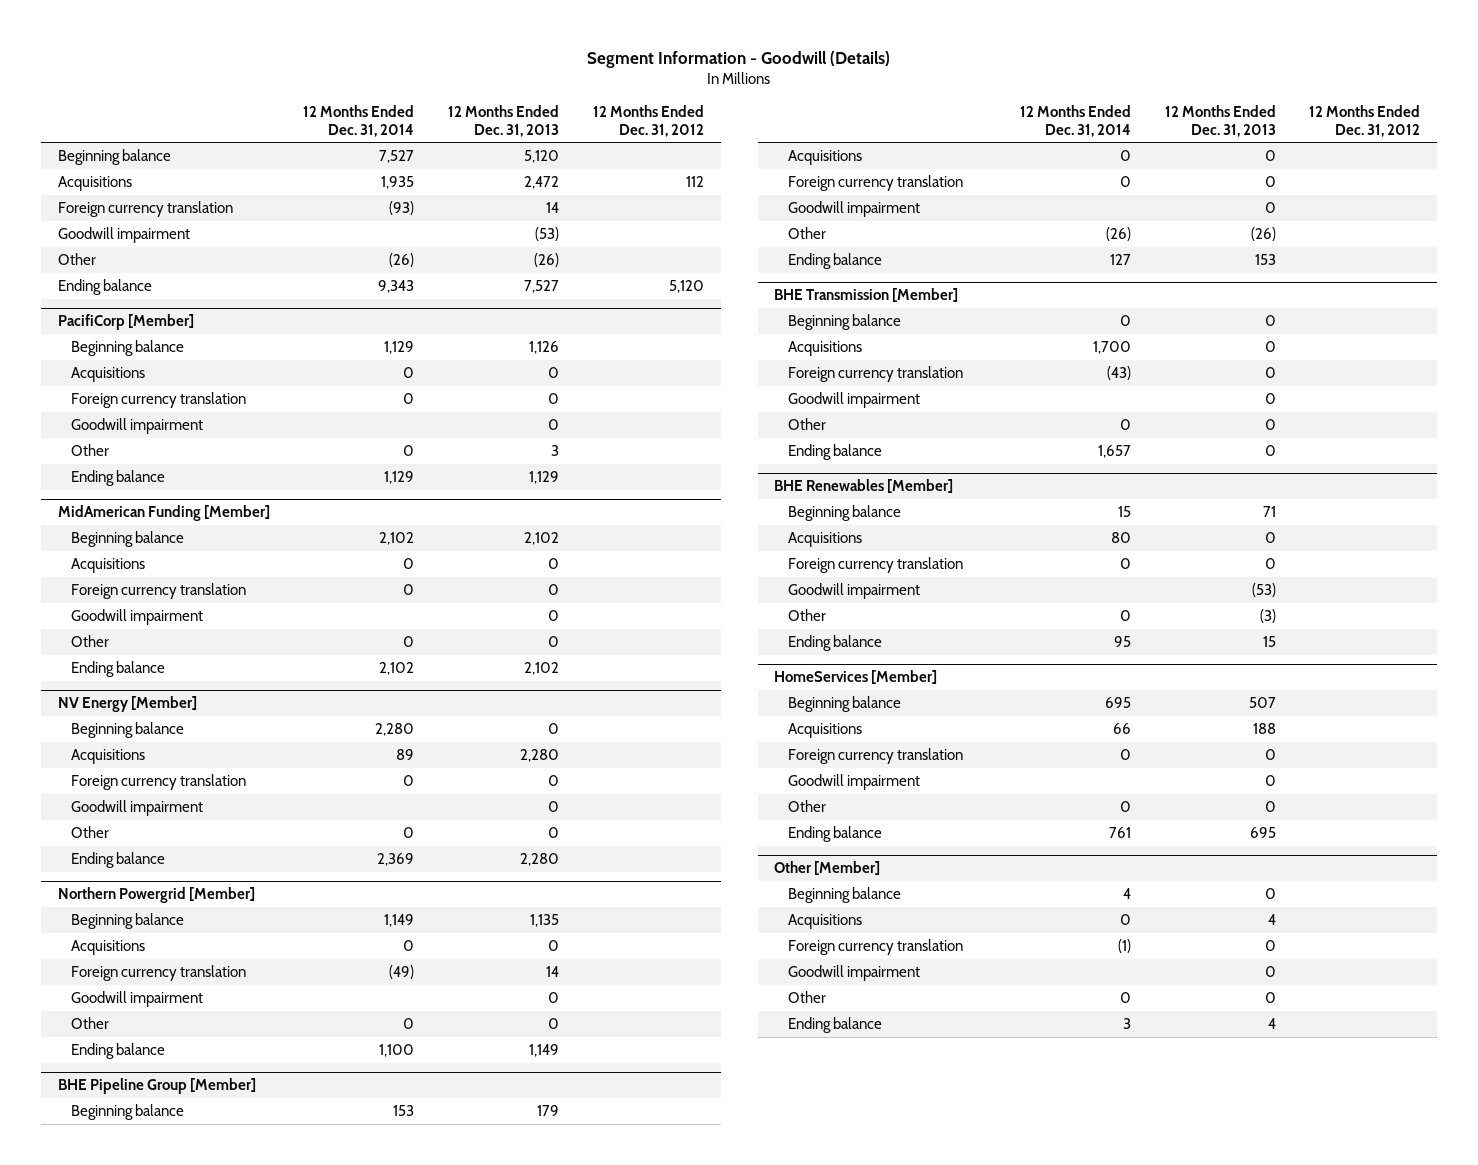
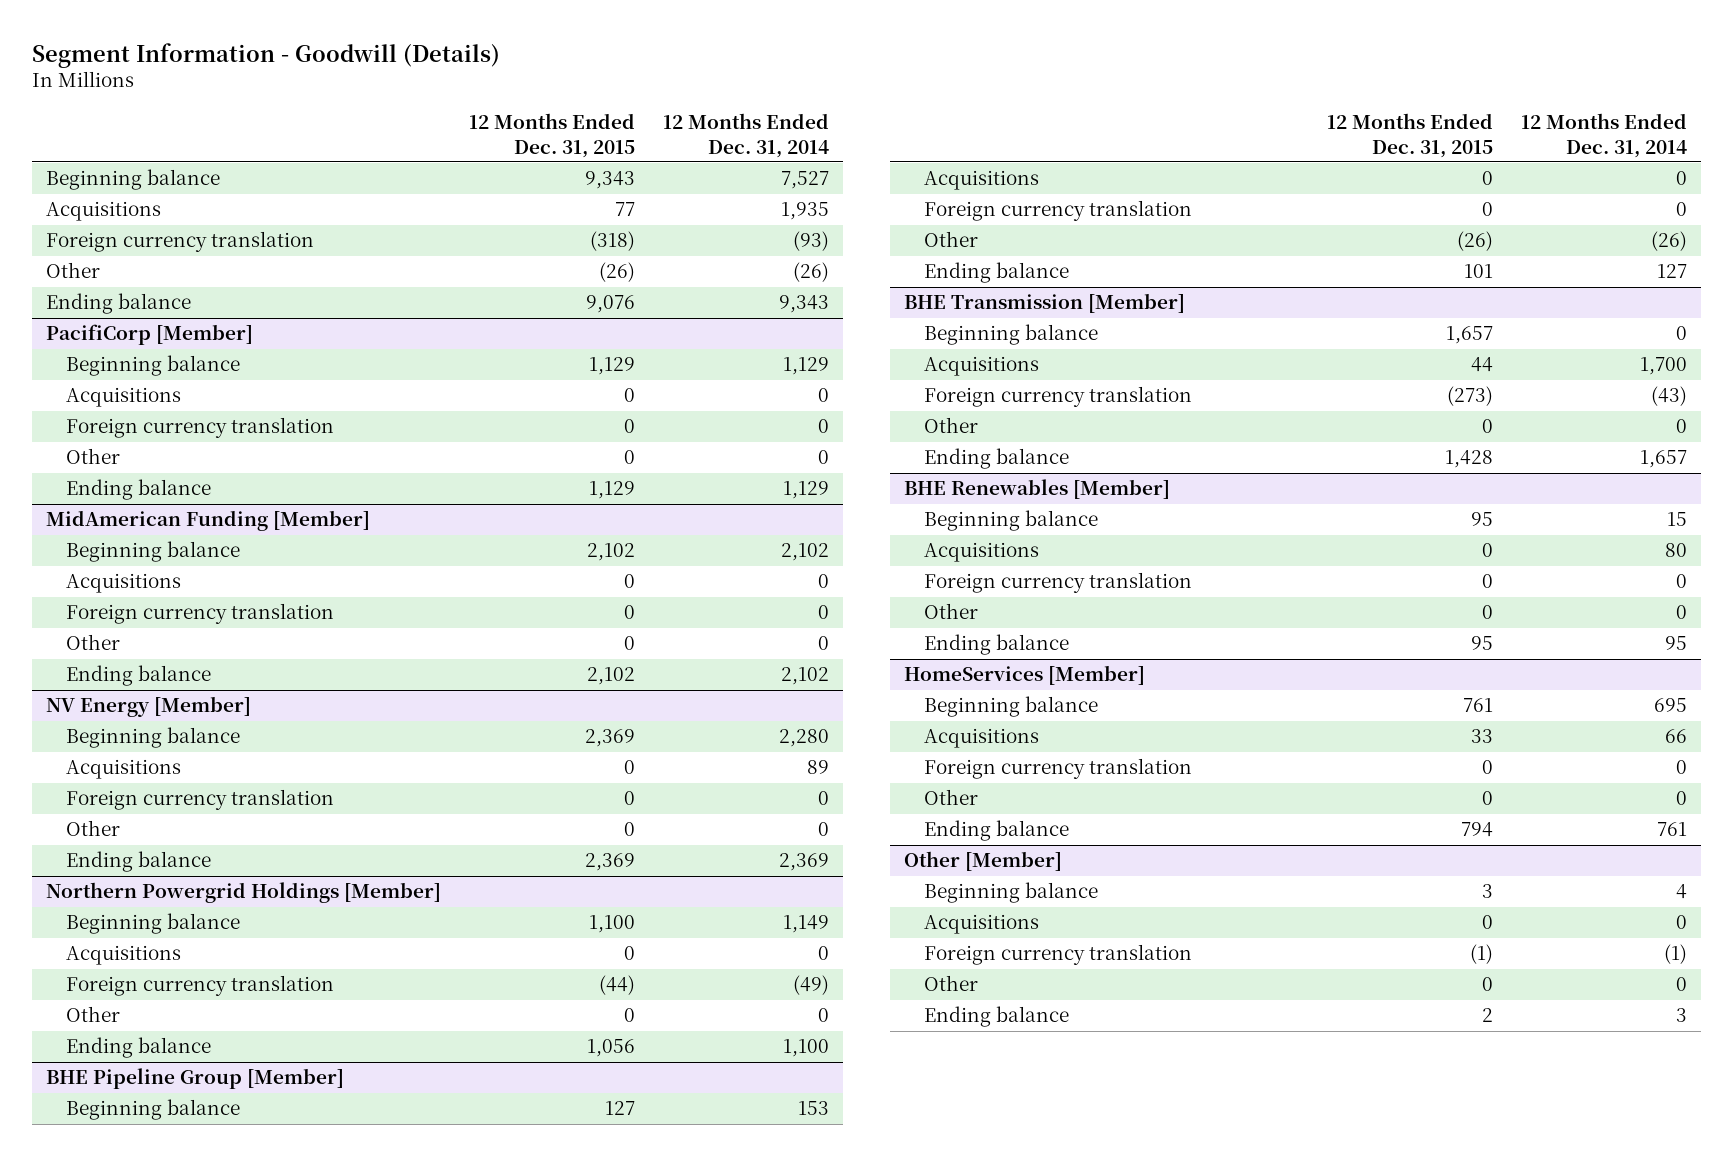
[448,104,560,137] 12 Months Ended Dec. 31, 2013 -> none
[592,104,704,137] 12 Months Ended Dec. 31, 2012 -> none
none -> [468,112,635,158] 12 Months Ended Dec. 31, 2015
[57,226,190,243] Goodwill impairment -> none
[71,417,204,434] Goodwill impairment -> none
[71,608,204,625] Goodwill impairment -> none
[71,799,204,816] Goodwill impairment -> none
[57,887,255,904] Northern Powergrid [Member] -> [45,882,441,904] Northern Powergrid Holdings [Member]
[71,990,204,1007] Goodwill impairment -> none
[787,200,920,217] Goodwill impairment -> none
[787,391,920,408] Goodwill impairment -> none
[787,582,920,599] Goodwill impairment -> none
[787,773,920,790] Goodwill impairment -> none
[787,964,920,981] Goodwill impairment -> none

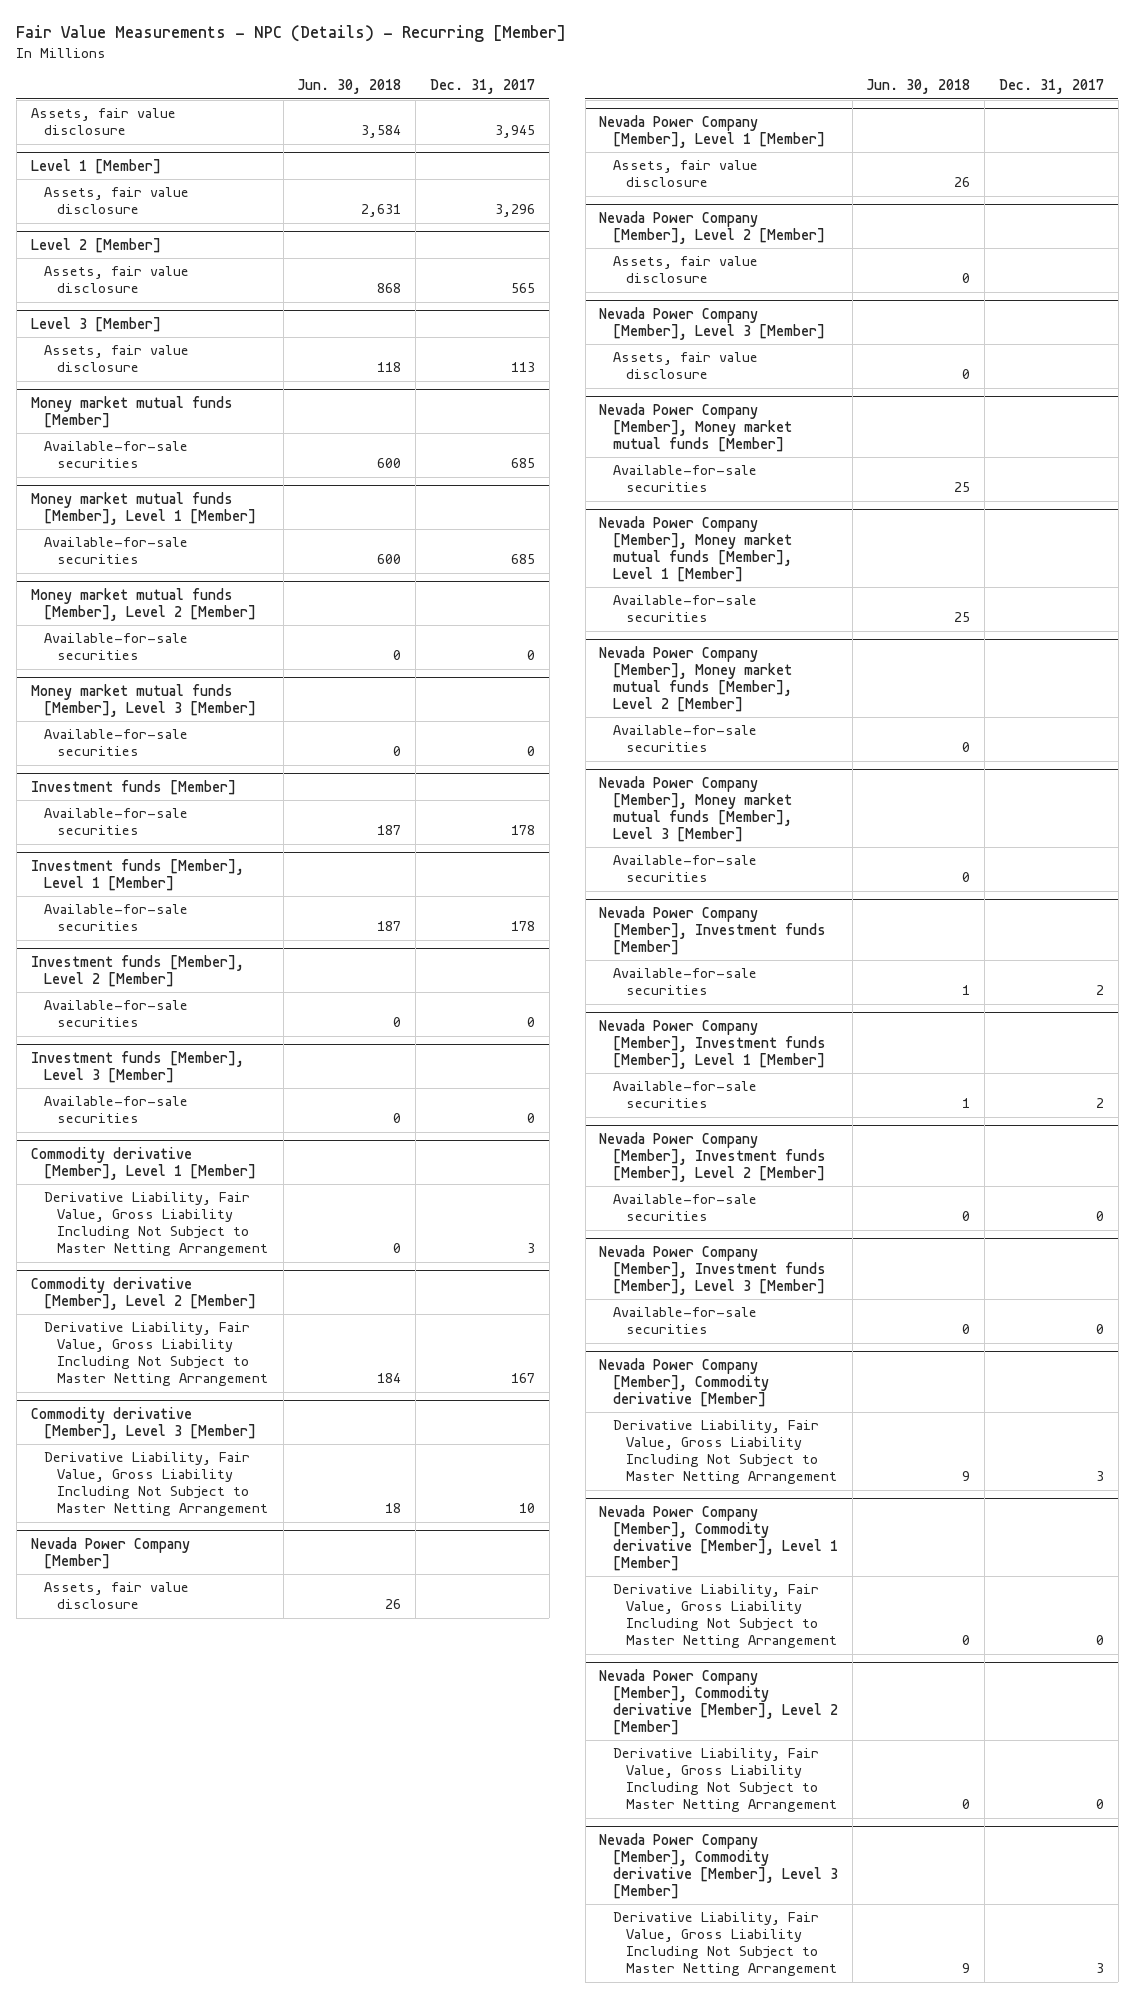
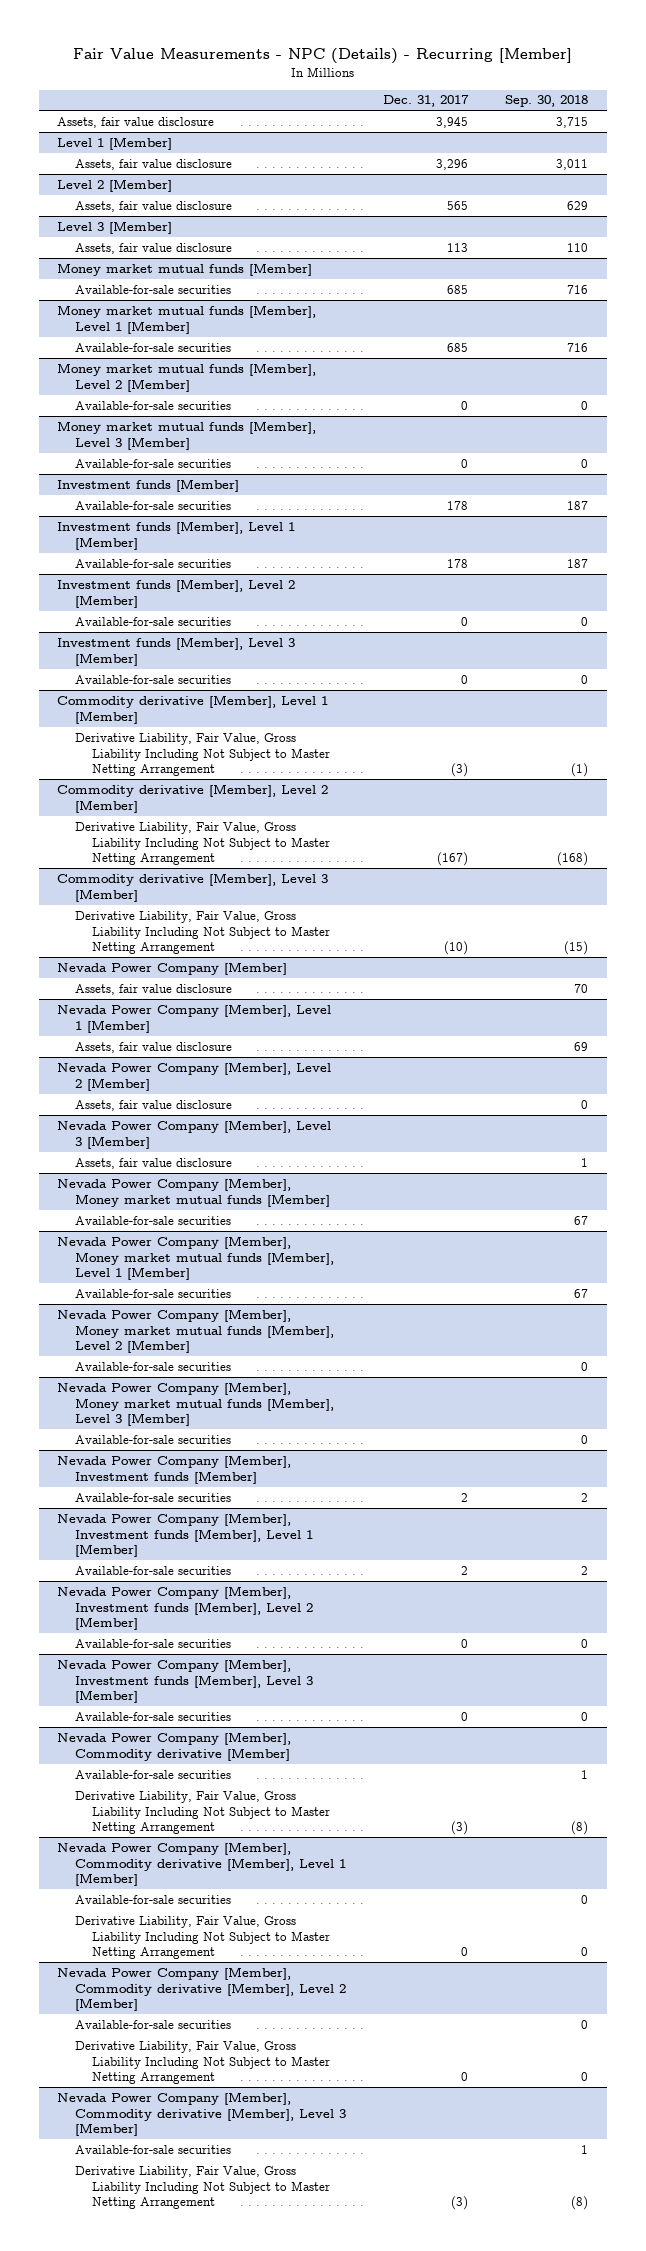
[297,79,402,95] Jun. 30, 2018 -> none
none -> [505,95,589,108] Sep. 30, 2018
[527,1243,536,1254] 3 -> [450,763,468,778] (3)
[511,1373,536,1384] 167 -> [436,852,468,867] (167)
[519,1503,536,1514] 10 -> [443,941,468,956] (10)
none -> [74,1769,231,1779] Available-for-sale securities
[1096,1471,1105,1482] 3 -> [450,1821,468,1836] (3)
none -> [74,1894,231,1904] Available-for-sale securities
none -> [74,2019,231,2029] Available-for-sale securities
none -> [74,2144,231,2154] Available-for-sale securities
[1096,1963,1105,1974] 3 -> [450,2196,468,2211] (3)

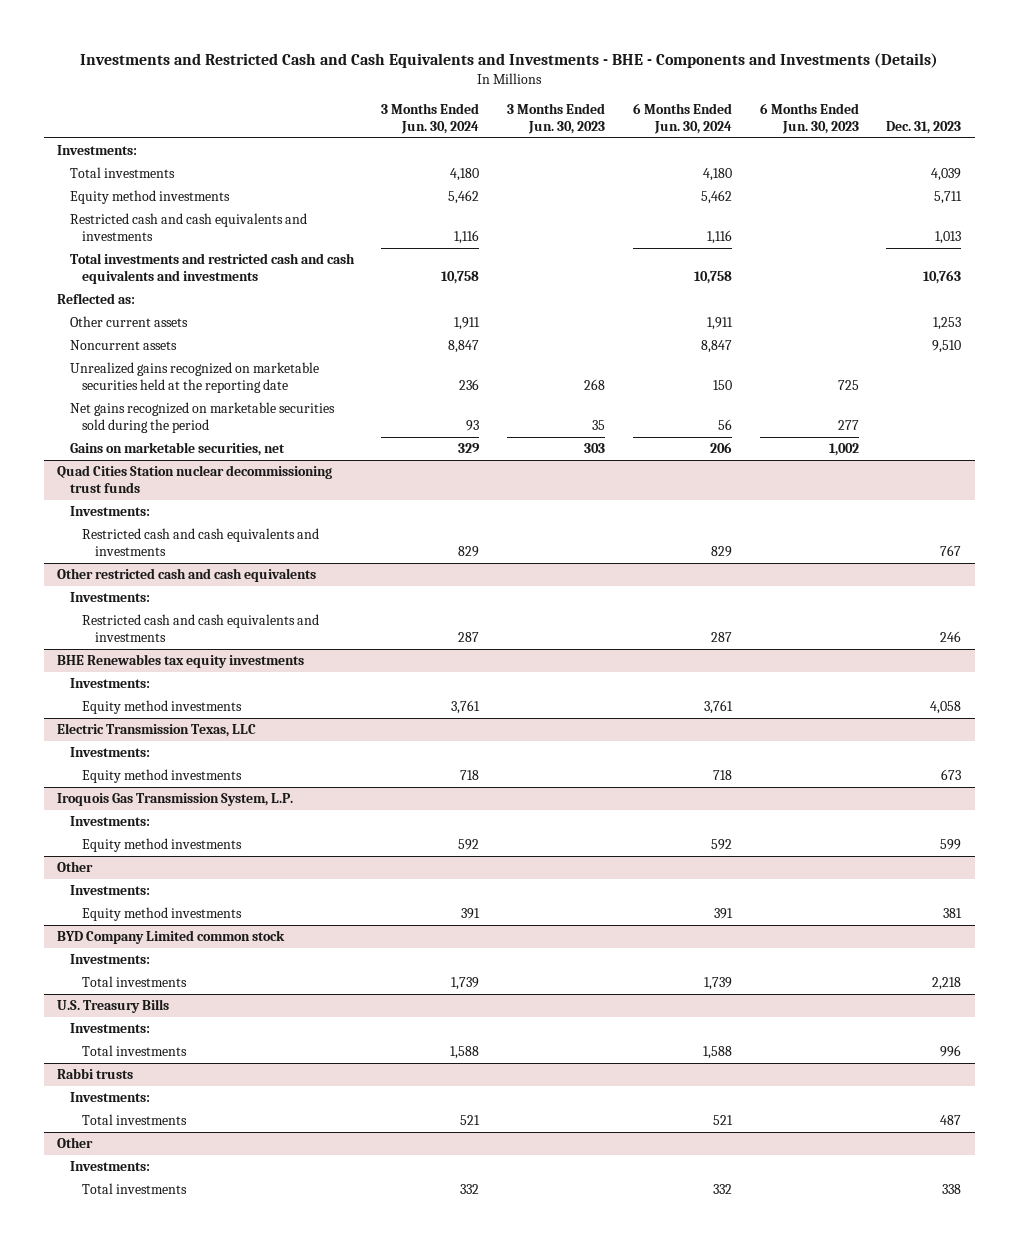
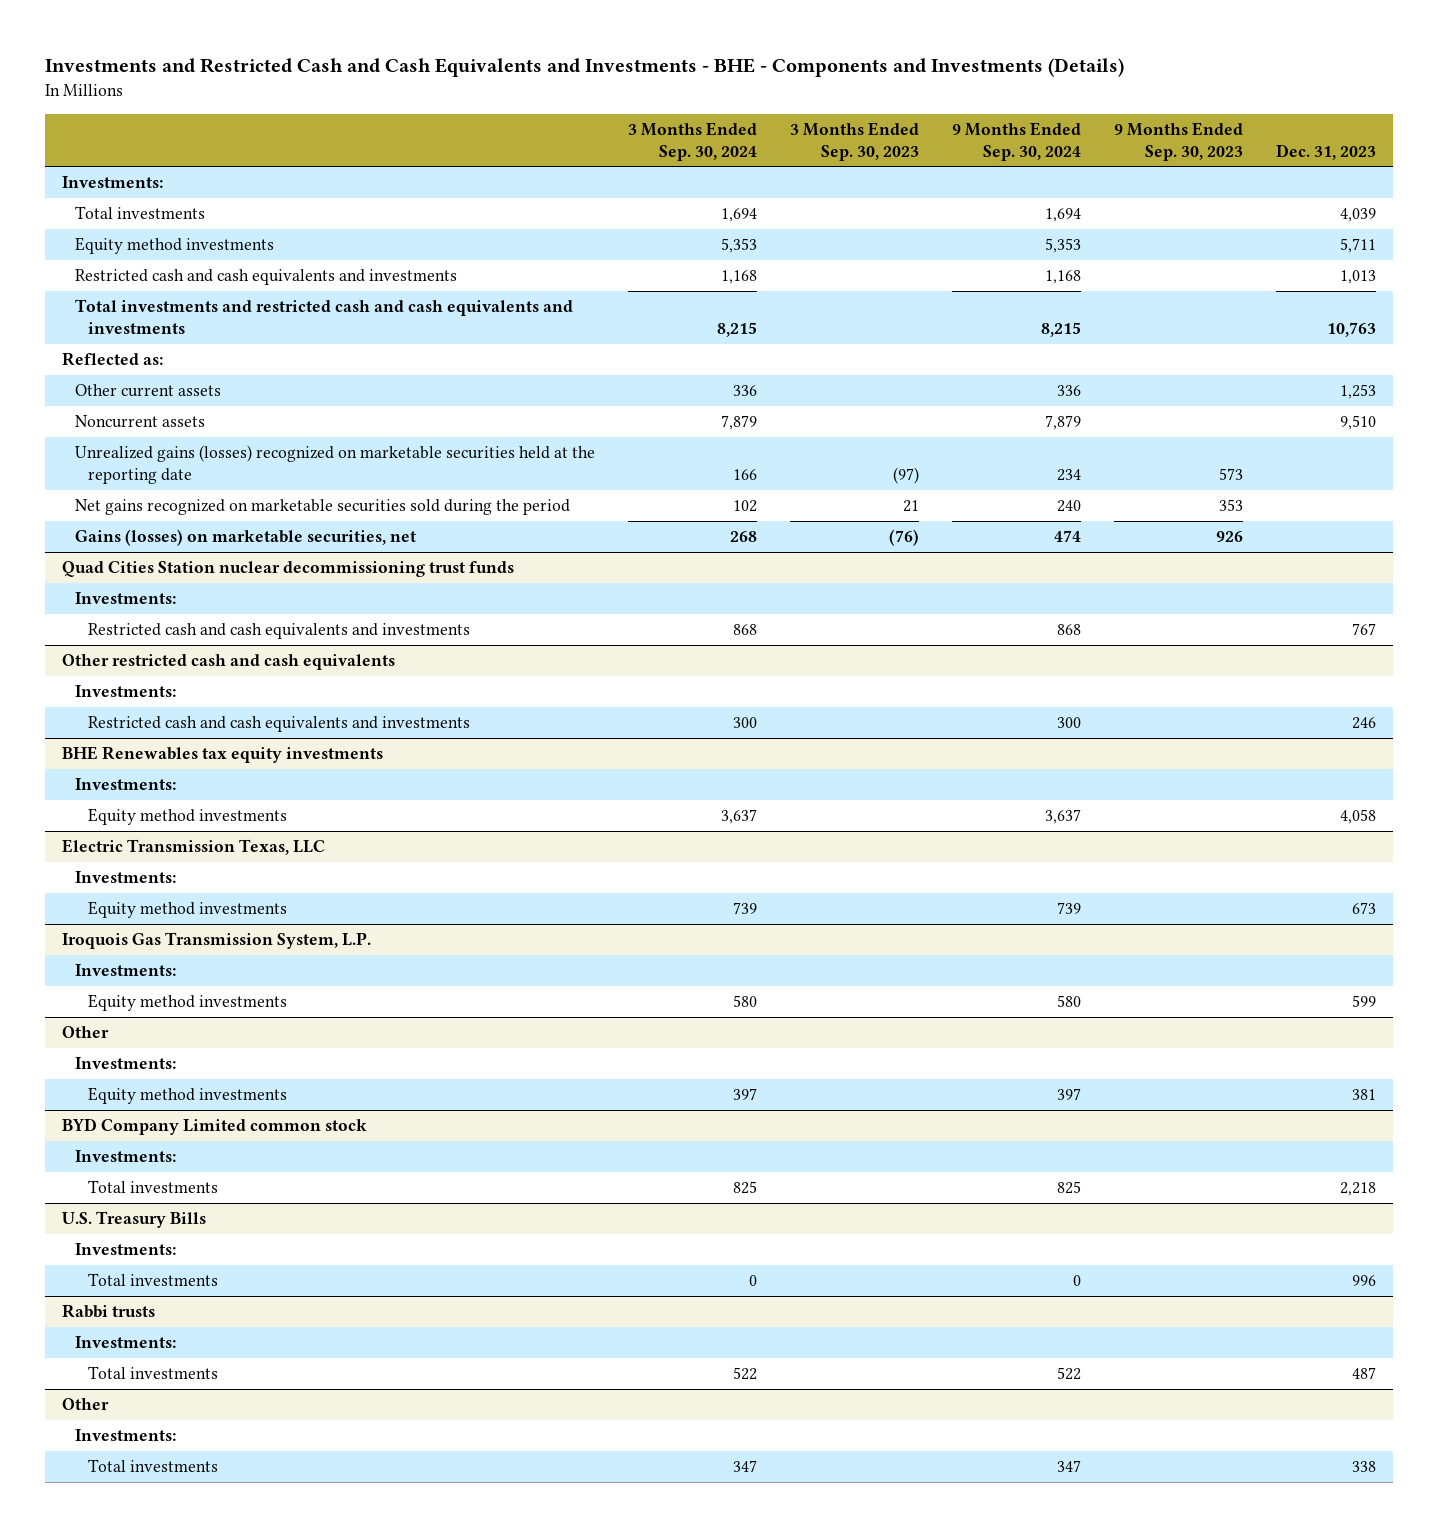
[381,103,480,135] 3 Months Ended Jun. 30, 2024 -> none
[507,103,606,135] 3 Months Ended Jun. 30, 2023 -> none
[632,103,732,135] 6 Months Ended Jun. 30, 2024 -> none
[759,103,859,135] 6 Months Ended Jun. 30, 2023 -> none
none -> [627,121,757,161] 3 Months Ended Sep. 30, 2024
none -> [789,121,919,161] 3 Months Ended Sep. 30, 2023
none -> [951,121,1081,161] 9 Months Ended Sep. 30, 2024
none -> [1113,121,1243,161] 9 Months Ended Sep. 30, 2023
[69,362,319,393] Unrealized gains recognized on marketable securities held at the reporting date -> [74,445,595,485] Unrealized gains (losses) recognized on marketable securities held at the reporting date
[69,442,285,457] Gains on marketable securities, net -> [74,529,416,547] Gains (losses) on marketable securities, net

